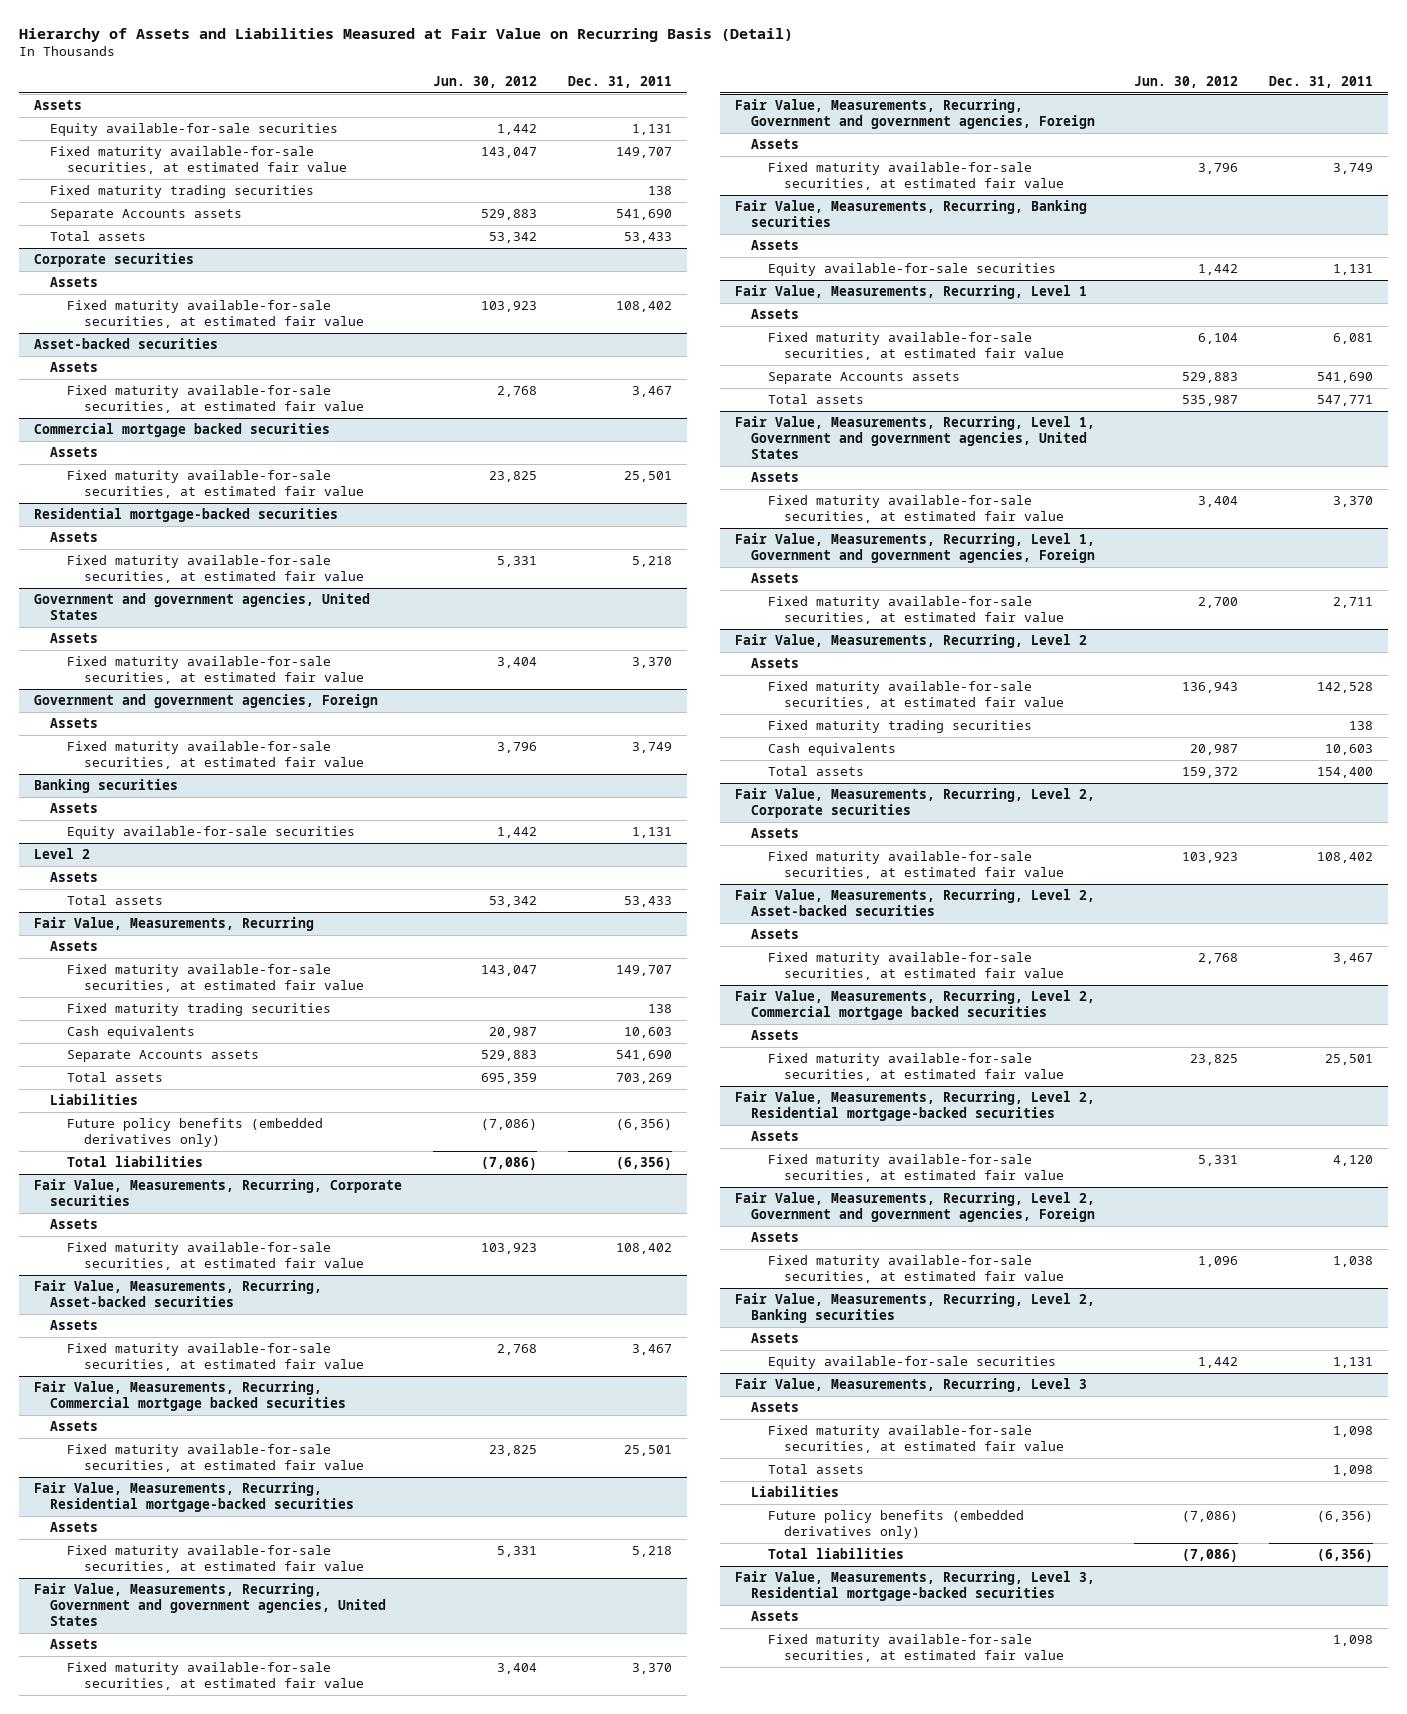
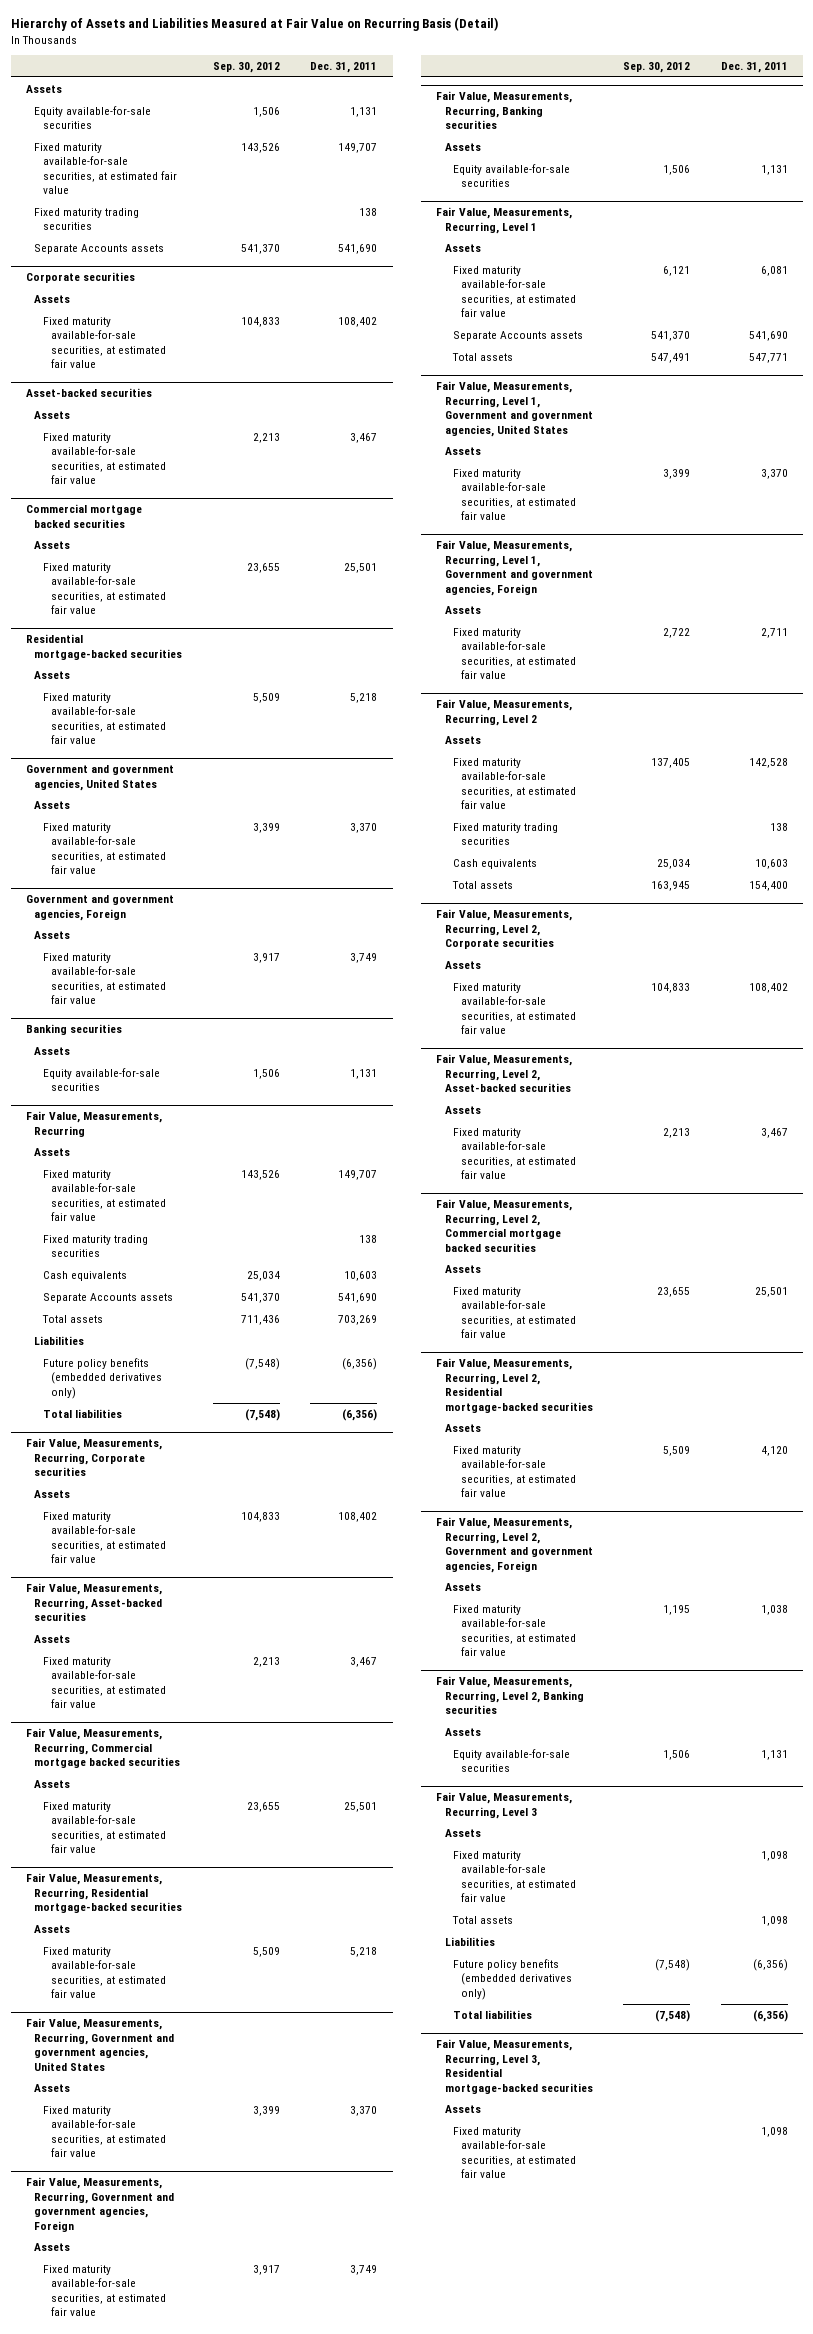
[432,75,537,88] Jun. 30, 2012 -> none
none -> [212,61,280,73] Sep. 30, 2012
[50,231,147,242] Total assets -> none
[33,848,90,860] Level 2 -> none
[50,872,99,883] Assets -> none
[67,895,164,906] Total assets -> none

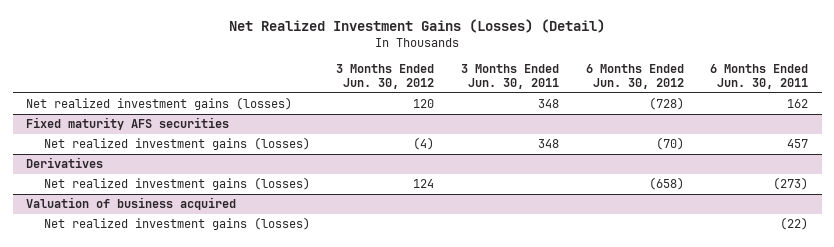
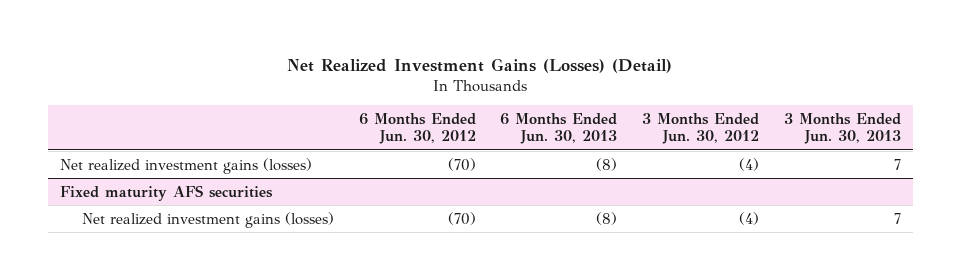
[461,63,560,90] 3 Months Ended Jun. 30, 2011 -> none
[710,63,809,90] 6 Months Ended Jun. 30, 2011 -> none
none -> [500,113,618,145] 6 Months Ended Jun. 30, 2013
none -> [783,113,901,145] 3 Months Ended Jun. 30, 2013
[413,99,435,109] 120 -> [739,157,760,171] (4)
[648,97,684,111] (728) -> [447,157,476,171] (70)
[25,157,103,169] Derivatives -> none
[43,177,310,191] Net realized investment gains (losses) -> none
[25,197,236,211] Valuation of business acquired -> none
[43,217,310,231] Net realized investment gains (losses) -> none

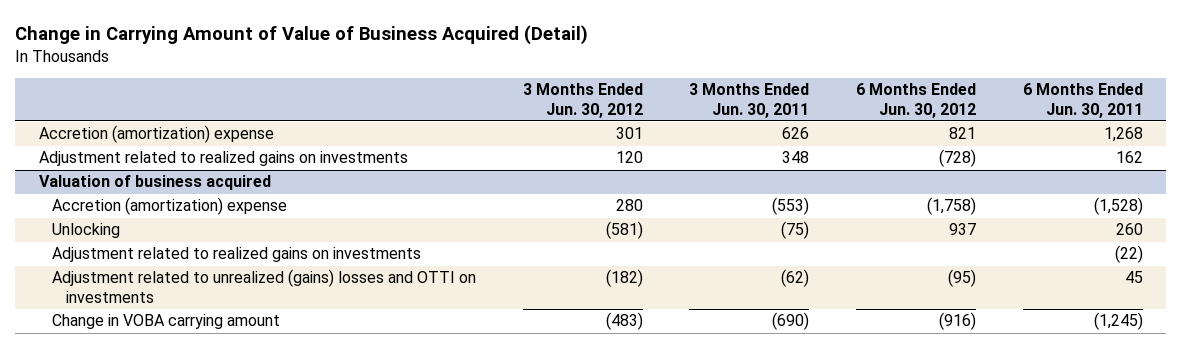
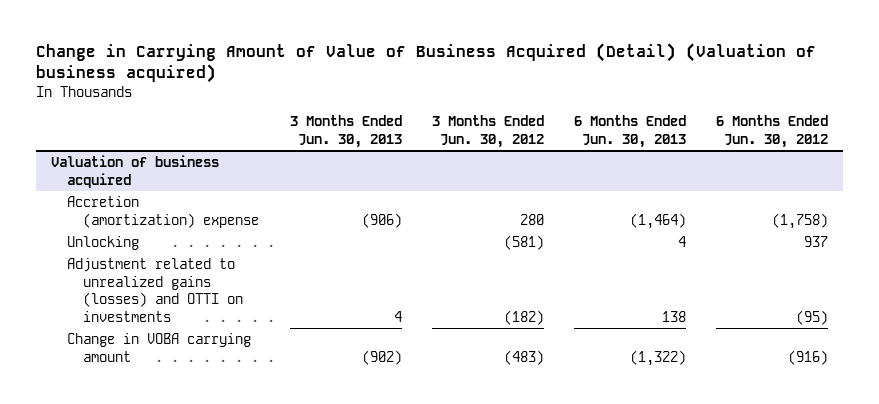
[15,25,589,46] Change in Carrying Amount of Value of Business Acquired (Detail) -> [35,43,816,84] Change in Carrying Amount of Value of Business Acquired (Detail) (Valuation of business acquired)
[689,83,810,118] 3 Months Ended Jun. 30, 2011 -> none
[1022,83,1143,118] 6 Months Ended Jun. 30, 2011 -> none
none -> [289,115,402,149] 3 Months Ended Jun. 30, 2013
none -> [573,115,686,149] 6 Months Ended Jun. 30, 2013
[38,125,274,144] Accretion (amortization) expense -> none
[38,151,408,167] Adjustment related to realized gains on investments -> none
[52,247,422,263] Adjustment related to realized gains on investments -> none
[52,269,477,303] Adjustment related to unrealized (gains) losses and OTTI on investments -> [67,257,244,322] Adjustment related to unrealized gains (losses) and OTTI on investments

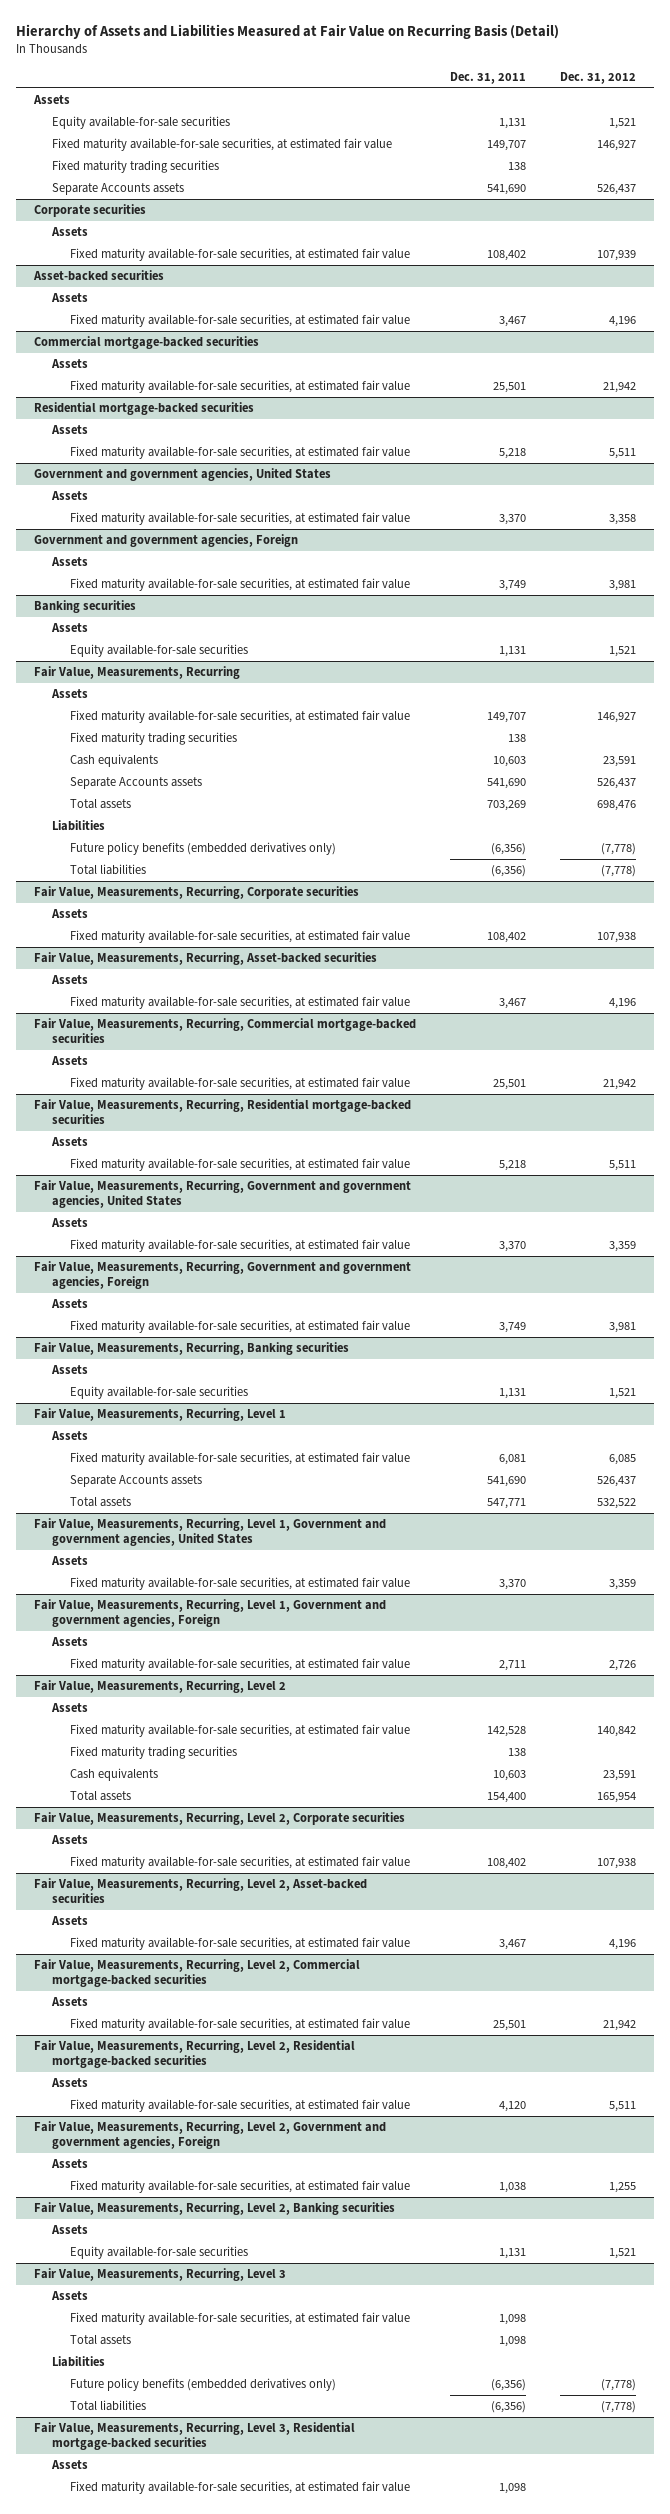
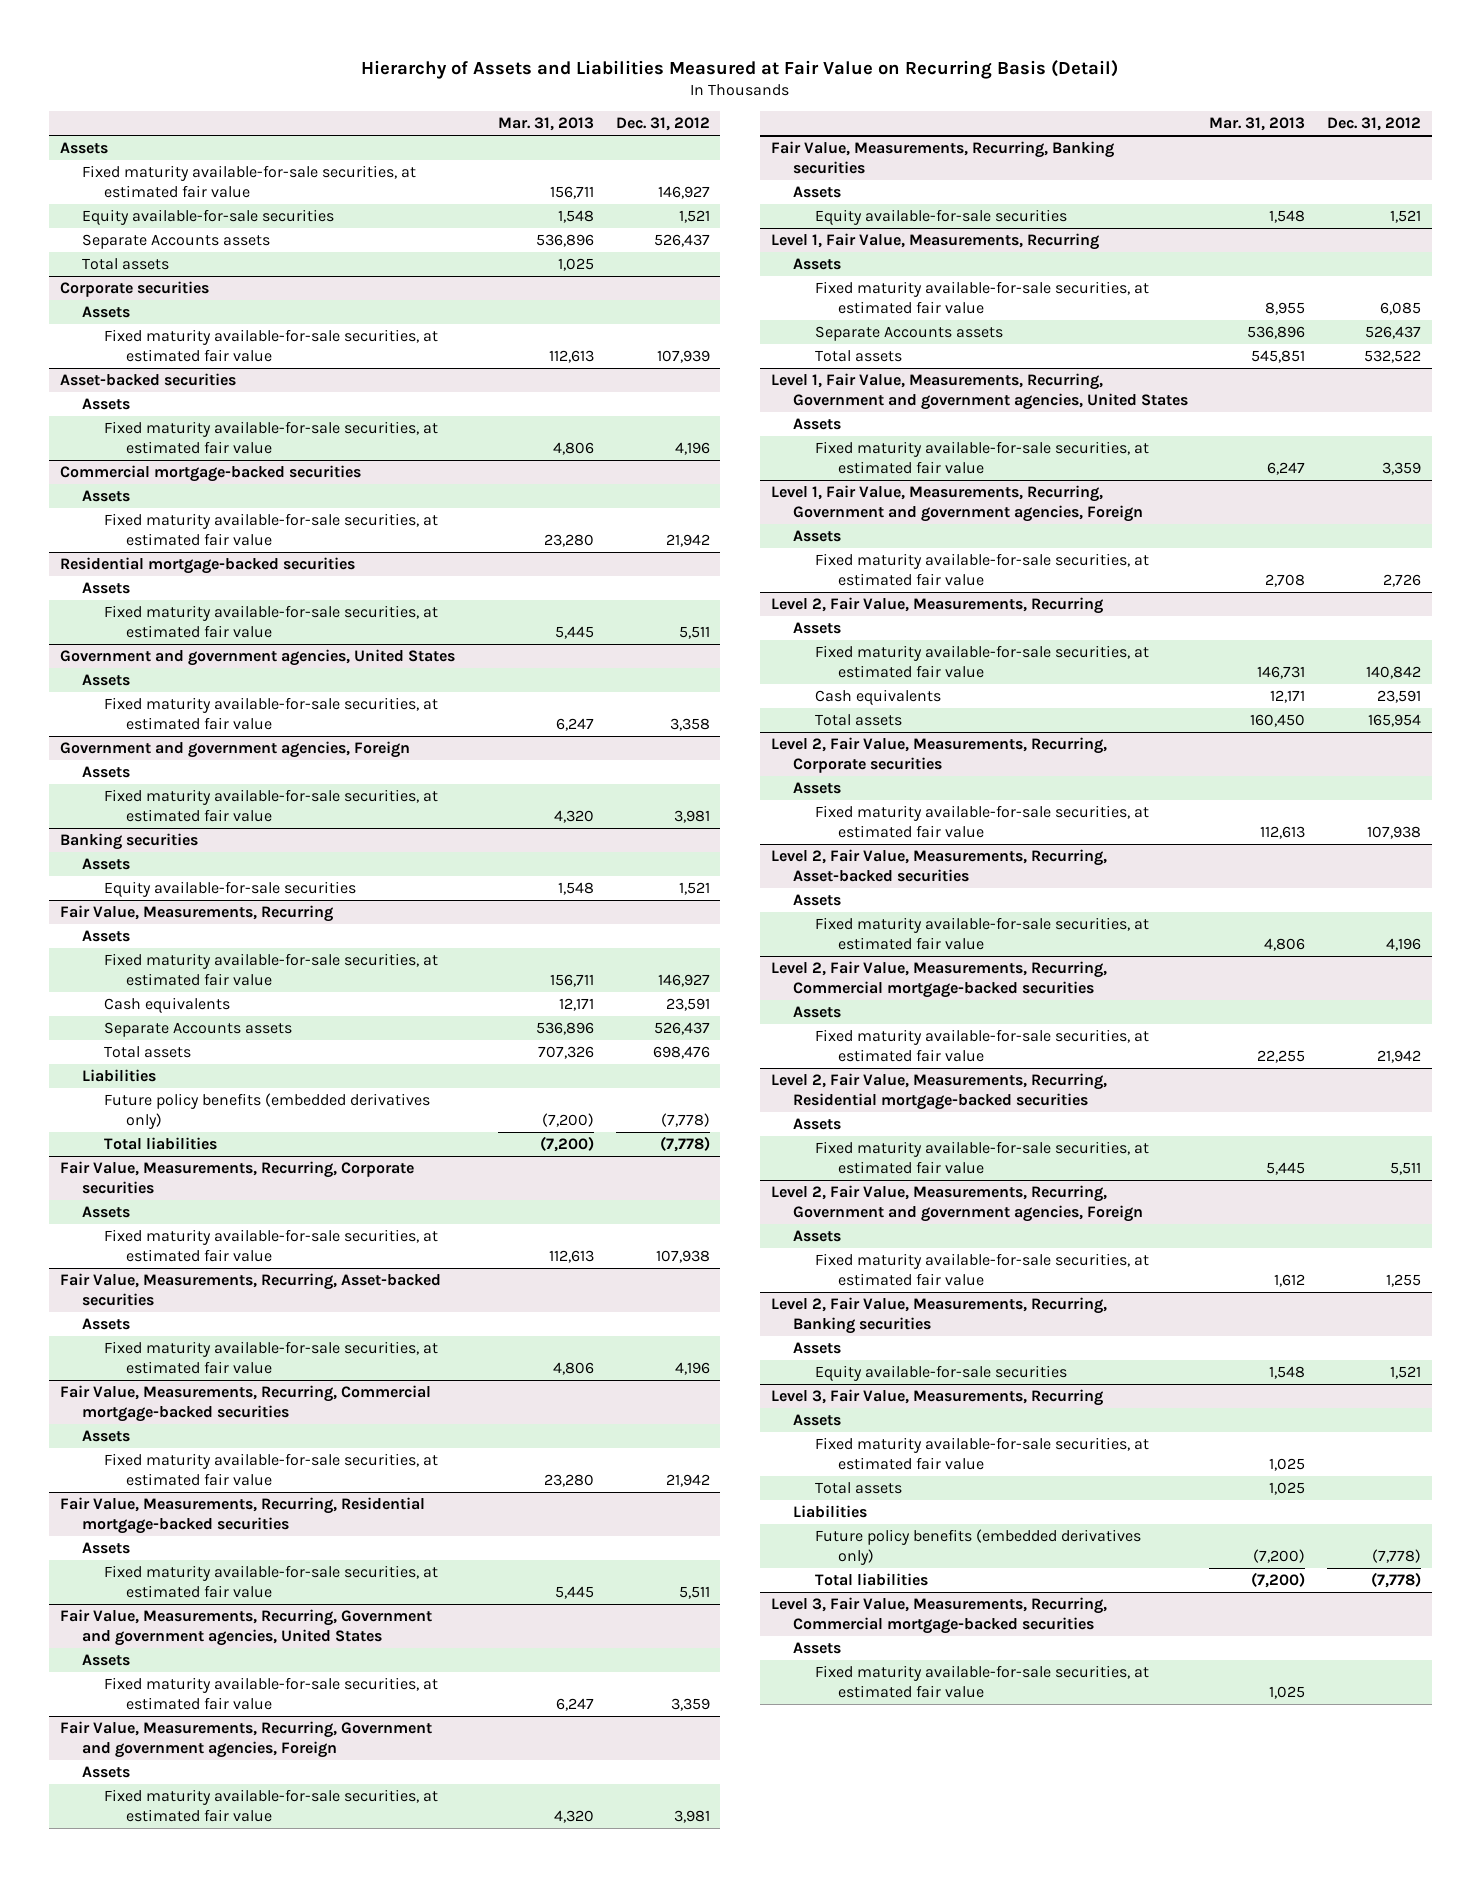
[450,71,527,84] Dec. 31, 2011 -> none
none -> [498,117,595,132] Mar. 31, 2013
[51,160,219,174] Fixed maturity trading securities -> none
[51,116,230,130] Equity available-for-sale securities -> [81,209,334,226] Equity available-for-sale securities
none -> [81,258,169,271] Total assets
[69,732,237,746] Fixed maturity trading securities -> none
[33,1408,286,1422] Fair Value, Measurements, Recurring, Level 1 -> [770,233,1099,251] Level 1, Fair Value, Measurements, Recurring
[33,1518,386,1546] Fair Value, Measurements, Recurring, Level 1, Government and government agencies, United States -> [770,373,1189,411] Level 1, Fair Value, Measurements, Recurring, Government and government agencies, United States
[33,1599,386,1627] Fair Value, Measurements, Recurring, Level 1, Government and government agencies, Foreign -> [770,485,1144,523] Level 1, Fair Value, Measurements, Recurring, Government and government agencies, Foreign
[33,1680,286,1694] Fair Value, Measurements, Recurring, Level 2 -> [770,597,1103,615] Level 2, Fair Value, Measurements, Recurring
[69,1746,237,1760] Fixed maturity trading securities -> none
[33,1812,405,1826] Fair Value, Measurements, Recurring, Level 2, Corporate securities -> [770,737,1107,774] Level 2, Fair Value, Measurements, Recurring, Corporate securities
[33,1878,367,1903] Fair Value, Measurements, Recurring, Level 2, Asset-backed securities -> [770,849,1107,883] Level 2, Fair Value, Measurements, Recurring, Asset-backed securities
[33,1959,360,1987] Fair Value, Measurements, Recurring, Level 2, Commercial mortgage-backed securities -> [770,961,1107,999] Level 2, Fair Value, Measurements, Recurring, Commercial mortgage-backed securities
[33,2040,355,2068] Fair Value, Measurements, Recurring, Level 2, Residential mortgage-backed securities -> [770,1073,1107,1111] Level 2, Fair Value, Measurements, Recurring, Residential mortgage-backed securities
[33,2121,386,2149] Fair Value, Measurements, Recurring, Level 2, Government and government agencies, Foreign -> [770,1185,1144,1223] Level 2, Fair Value, Measurements, Recurring, Government and government agencies, Foreign
[33,2202,395,2216] Fair Value, Measurements, Recurring, Level 2, Banking securities -> [770,1297,1107,1335] Level 2, Fair Value, Measurements, Recurring, Banking securities
[33,2268,286,2282] Fair Value, Measurements, Recurring, Level 3 -> [770,1389,1103,1407] Level 3, Fair Value, Measurements, Recurring
[33,2422,355,2450] Fair Value, Measurements, Recurring, Level 3, Residential mortgage-backed securities -> [770,1597,1107,1635] Level 3, Fair Value, Measurements, Recurring, Commercial mortgage-backed securities

